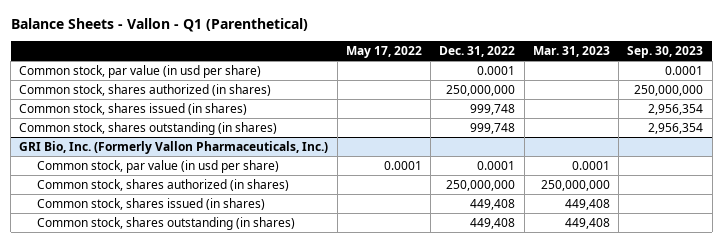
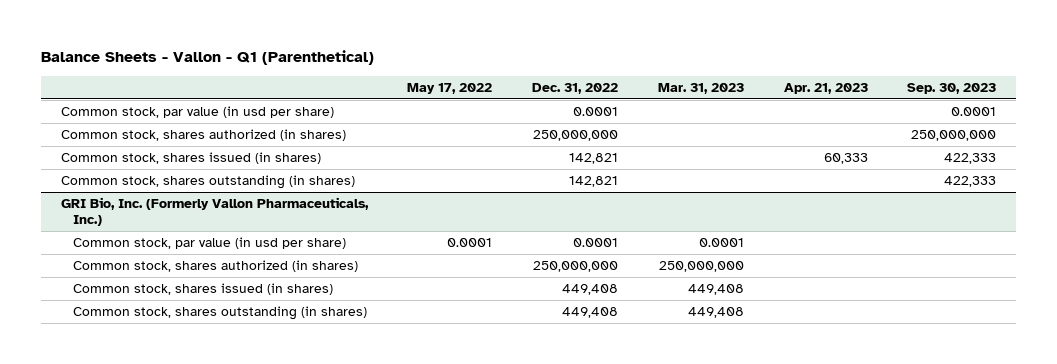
none -> [783,82,868,94] Apr. 21, 2023
[470,103,516,115] 999,748 -> [569,153,619,165] 142,821
[648,103,704,115] 2,956,354 -> [944,153,997,165] 422,333
[470,122,516,134] 999,748 -> [569,176,619,188] 142,821
[648,122,704,134] 2,956,354 -> [944,176,997,188] 422,333

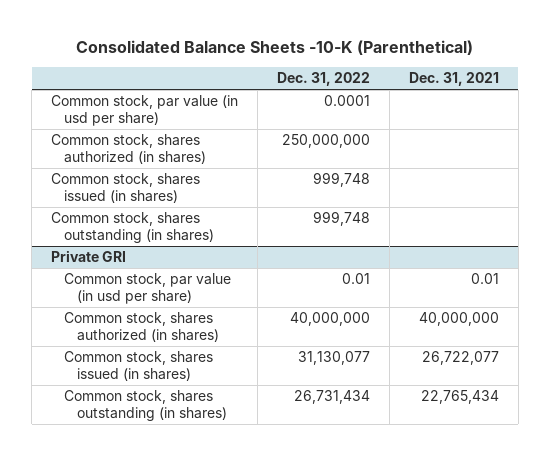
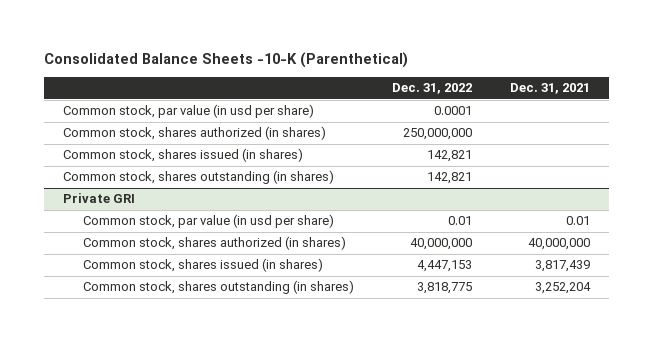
[313,172,371,188] 999,748 -> [427,150,473,163] 142,821
[313,211,371,227] 999,748 -> [427,172,473,185] 142,821
[298,351,371,366] 31,130,077 -> [417,260,473,273] 4,447,153
[421,351,499,366] 26,722,077 -> [535,260,591,273] 3,817,439
[294,390,371,405] 26,731,434 -> [417,282,473,295] 3,818,775
[420,390,499,405] 22,765,434 -> [535,282,592,295] 3,252,204

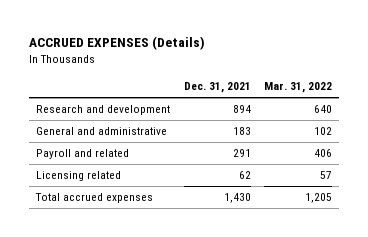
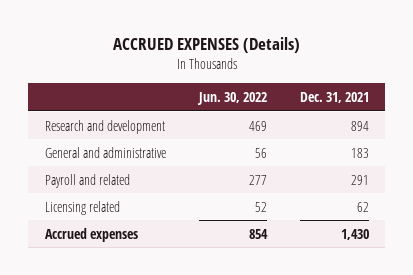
[264,82,333,94] Mar. 31, 2022 -> none
none -> [196,92,267,106] Jun. 30, 2022
[35,193,154,204] Total accrued expenses -> [44,227,138,242] Accrued expenses

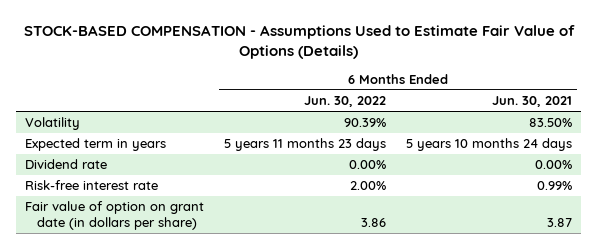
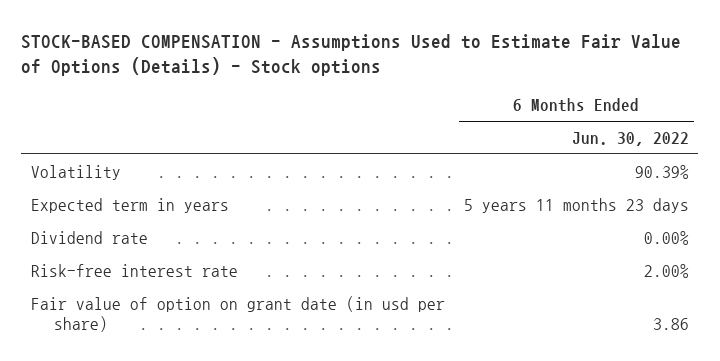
[23,24,575,59] STOCK-BASED COMPENSATION - Assumptions Used to Estimate Fair Value of Options (Details) -> [21,33,682,77] STOCK-BASED COMPENSATION - Assumptions Used to Estimate Fair Value of Options (Details) - Stock options
[491,96,572,108] Jun. 30, 2021 -> none
[25,201,205,231] Fair value of option on grant date (in dollars per share) -> [30,295,445,333] Fair value of option on grant date (in usd per share)

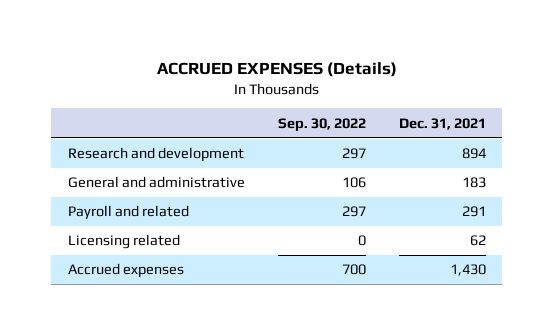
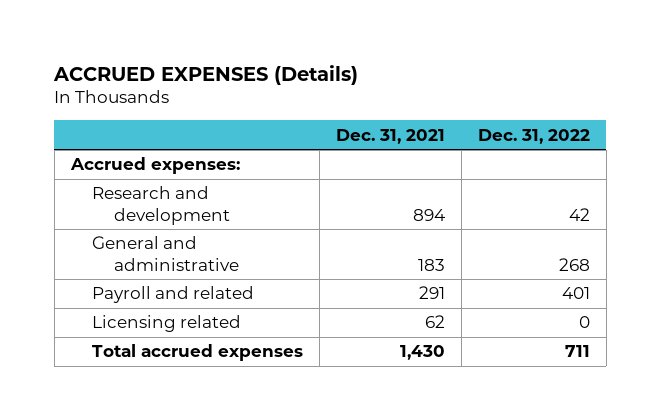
[277,117,366,132] Sep. 30, 2022 -> none
none -> [478,128,591,144] Dec. 31, 2022
none -> [69,157,240,175] Accrued expenses:
[67,263,184,279] Accrued expenses -> [92,344,304,362] Total accrued expenses

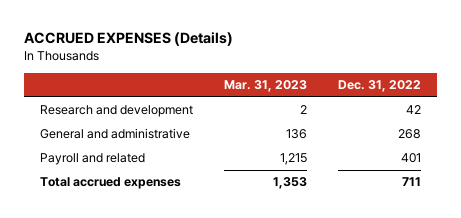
[336,128,446,144] Dec. 31, 2021 -> none
none -> [223,80,307,93] Mar. 31, 2023
[69,157,240,175] Accrued expenses: -> none
[92,315,242,333] Licensing related -> none

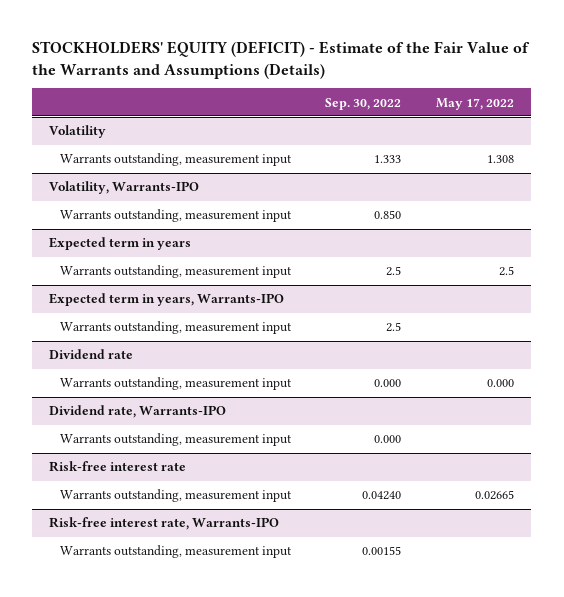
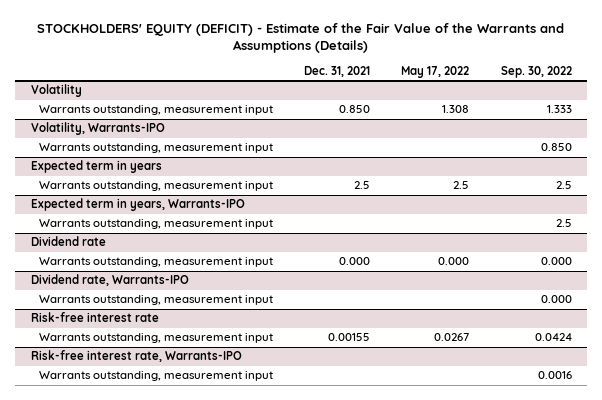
none -> [304,66,371,78] Dec. 31, 2021
[362,491,402,501] 0.04240 -> [534,333,572,342] 0.0424
[475,490,515,501] 0.02665 -> [434,333,470,342] 0.0267
[362,546,402,556] 0.00155 -> [537,371,572,380] 0.0016

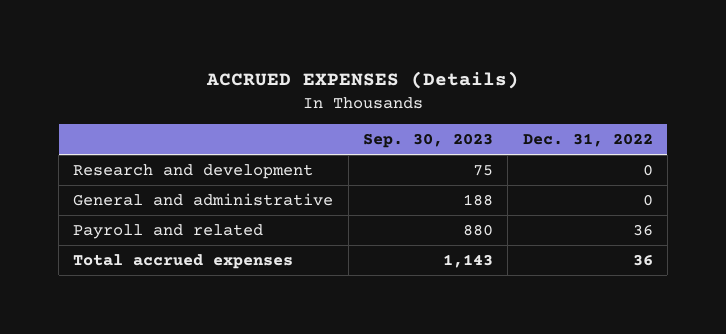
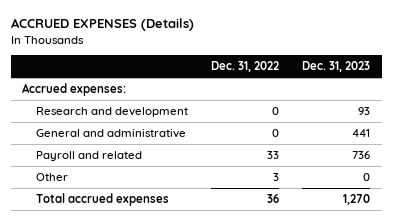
[362,133,493,149] Sep. 30, 2023 -> none
none -> [302,61,371,73] Dec. 31, 2023
none -> [22,83,127,97] Accrued expenses:
[632,223,653,236] 36 -> [267,151,280,160] 33
none -> [35,173,68,182] Other

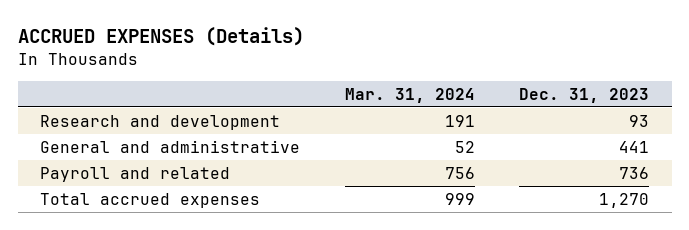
[211,61,280,73] Dec. 31, 2022 -> none
none -> [344,87,475,103] Mar. 31, 2024
[22,83,127,97] Accrued expenses: -> none
[35,173,68,182] Other -> none

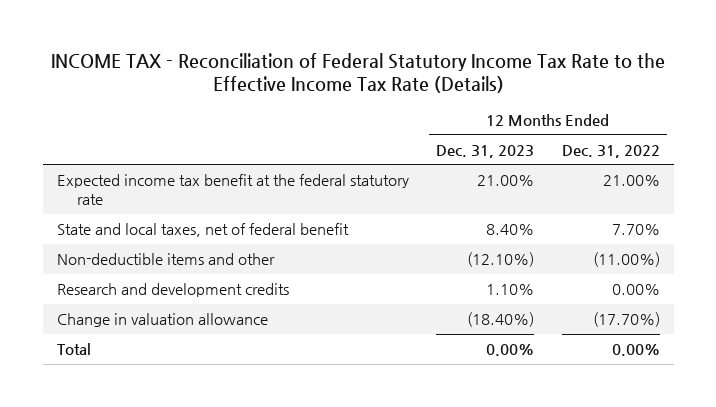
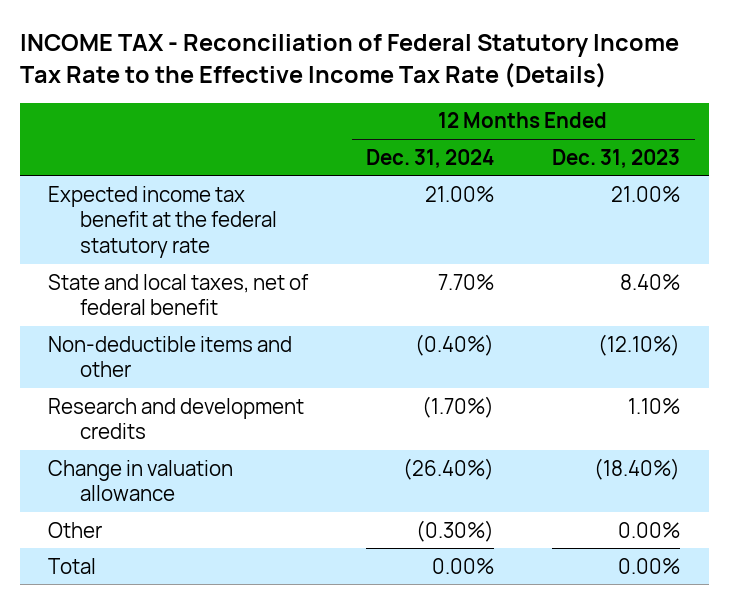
[561,145,660,159] Dec. 31, 2022 -> none
none -> [366,148,495,168] Dec. 31, 2024
none -> [48,521,103,538] Other

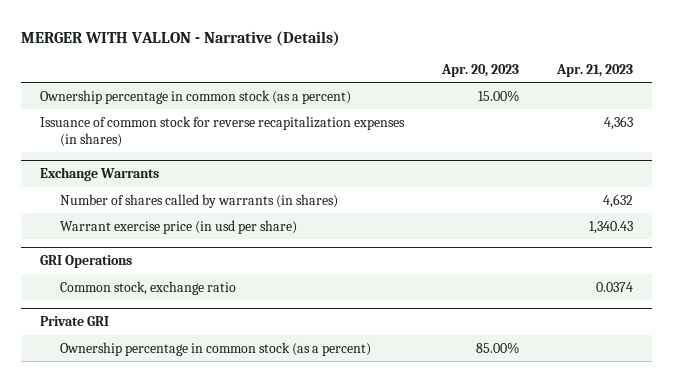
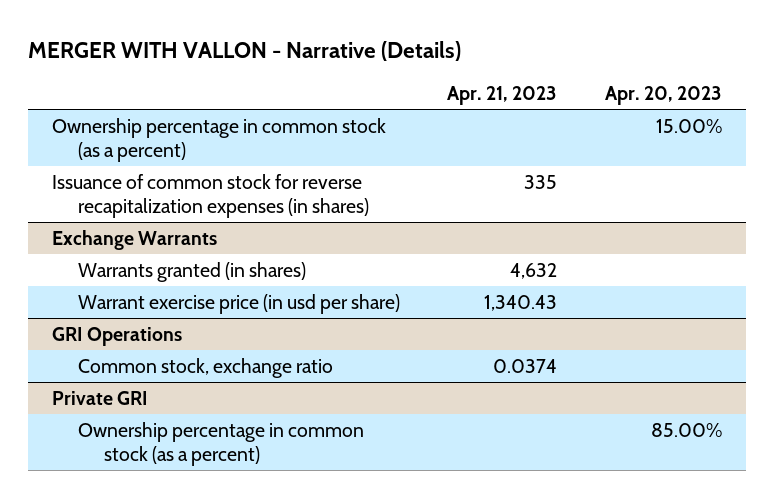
[604,115,634,130] 4,363 -> [524,174,558,189] 335
[59,193,338,208] Number of shares called by warrants (in shares) -> [77,261,306,282] Warrants granted (in shares)

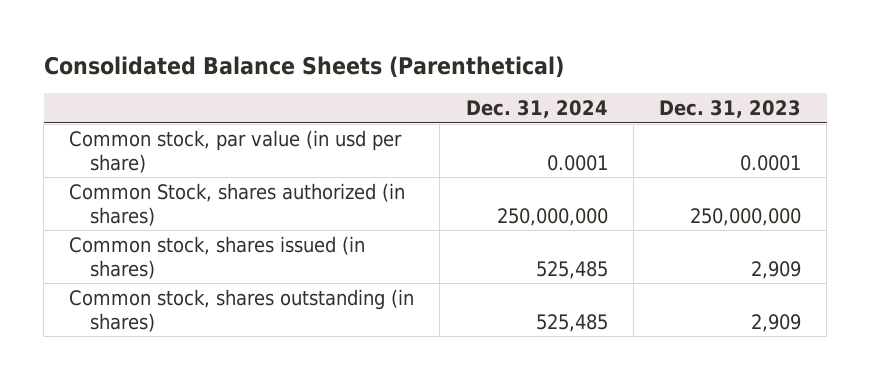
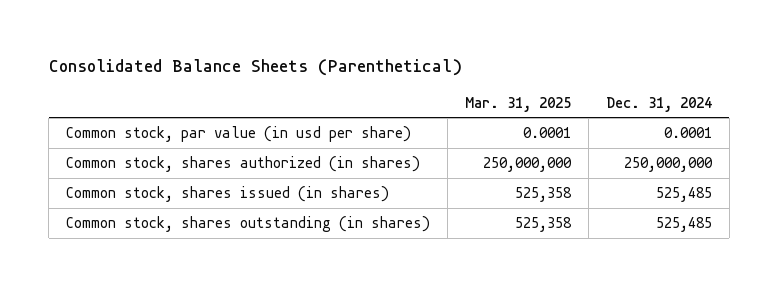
[658,100,801,119] Dec. 31, 2023 -> none
none -> [465,96,572,112] Mar. 31, 2025
[69,182,406,226] Common Stock, shares authorized (in shares) -> [66,156,421,173] Common stock, shares authorized (in shares)

